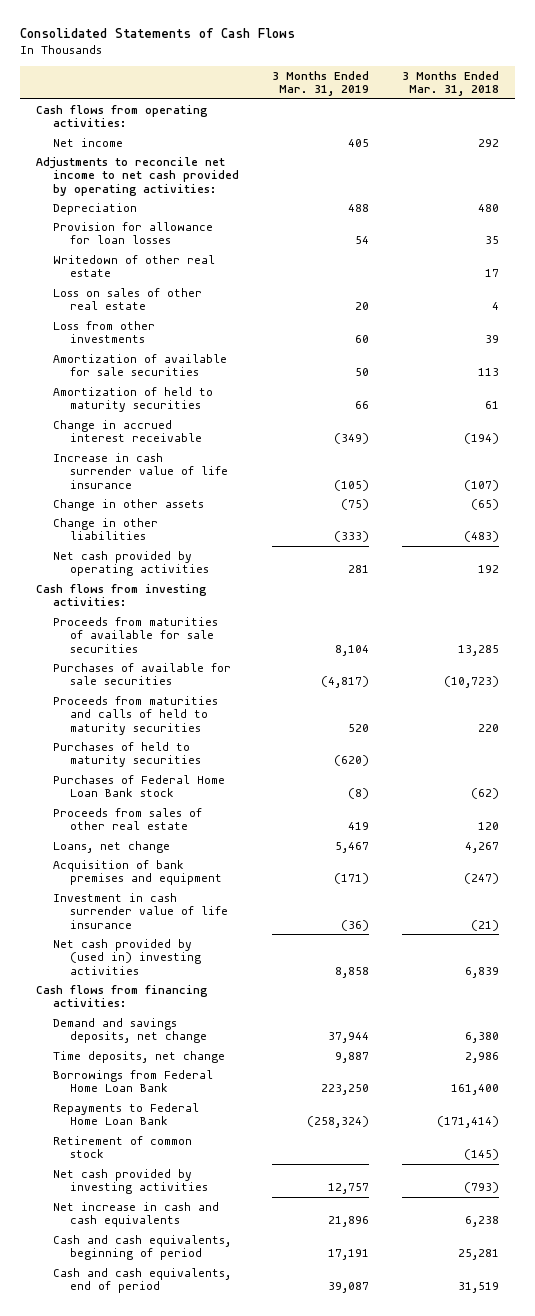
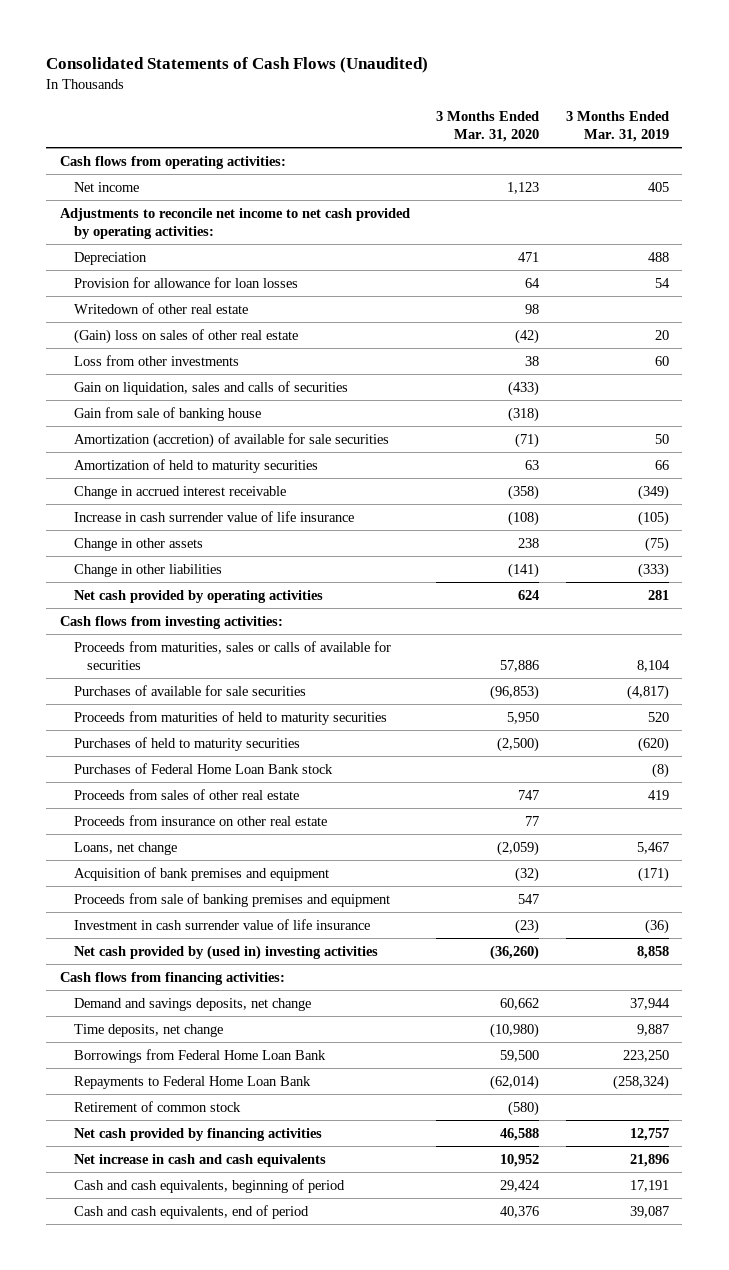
[19,28,295,39] Consolidated Statements of Cash Flows -> [46,57,429,74] Consolidated Statements of Cash Flows (Unaudited)
[401,70,499,97] 3 Months Ended Mar. 31, 2018 -> none
none -> [436,111,540,143] 3 Months Ended Mar. 31, 2020
[53,287,203,311] Loss on sales of other real estate -> [73,328,298,344] (Gain) loss on sales of other real estate
none -> [73,380,348,395] Gain on liquidation, sales and calls of securities
none -> [73,406,261,421] Gain from sale of banking house
[53,353,228,377] Amortization of available for sale securities -> [73,432,389,448] Amortization (accretion) of available for sale securities
[53,616,219,654] Proceeds from maturities of available for sale securities -> [73,640,391,670] Proceeds from maturities, sales or calls of available for securities
[53,695,219,736] Proceeds from maturities and calls of held to maturity securities -> [73,710,387,725] Proceeds from maturities of held to maturity securities
none -> [73,814,327,826] Proceeds from insurance on other real estate
none -> [73,892,390,907] Proceeds from sale of banking premises and equipment
[53,1168,209,1195] Net cash provided by investing activities -> [73,1127,322,1141] Net cash provided by financing activities

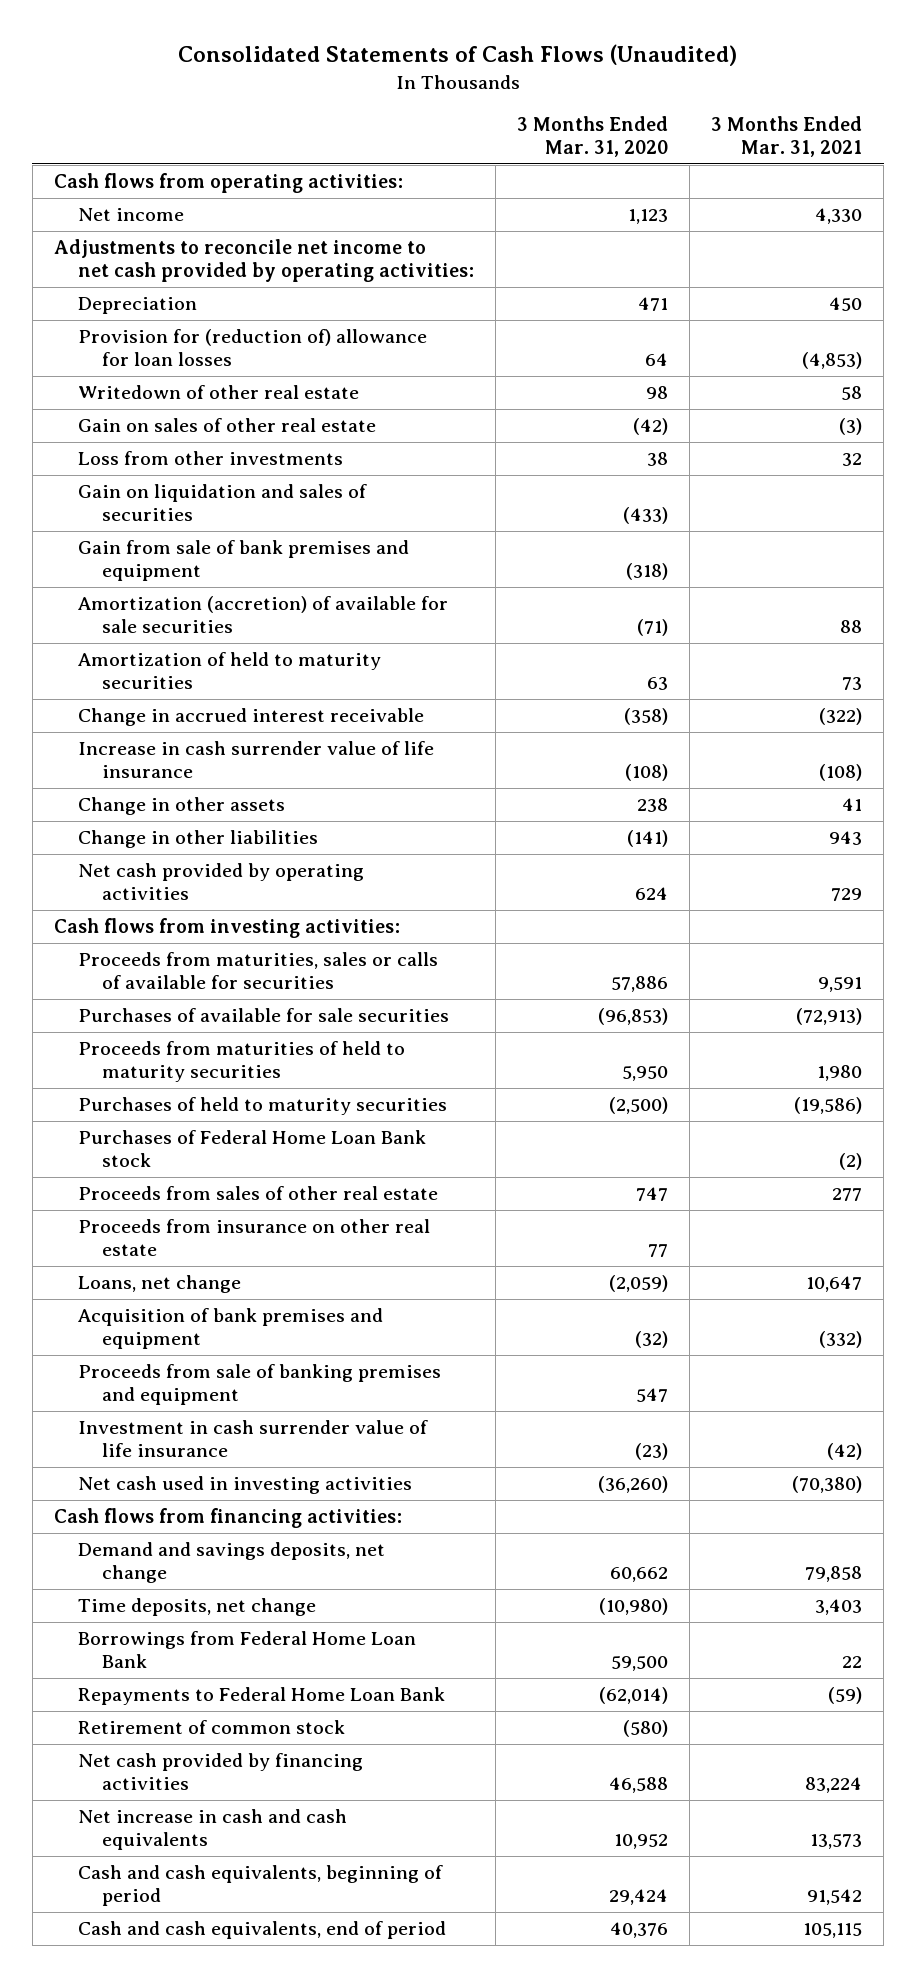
[566,111,670,143] 3 Months Ended Mar. 31, 2019 -> none
none -> [711,116,863,157] 3 Months Ended Mar. 31, 2021
[73,276,298,288] Provision for allowance for loan losses -> [77,329,427,366] Provision for (reduction of) allowance for loan losses
[73,328,298,344] (Gain) loss on sales of other real estate -> [77,418,376,433] Gain on sales of other real estate
[73,380,348,395] Gain on liquidation, sales and calls of securities -> [77,484,367,521] Gain on liquidation and sales of securities
[73,406,261,421] Gain from sale of banking house -> [77,540,409,581] Gain from sale of bank premises and equipment
[73,944,378,960] Net cash provided by (used in) investing activities -> [77,1476,412,1495] Net cash used in investing activities

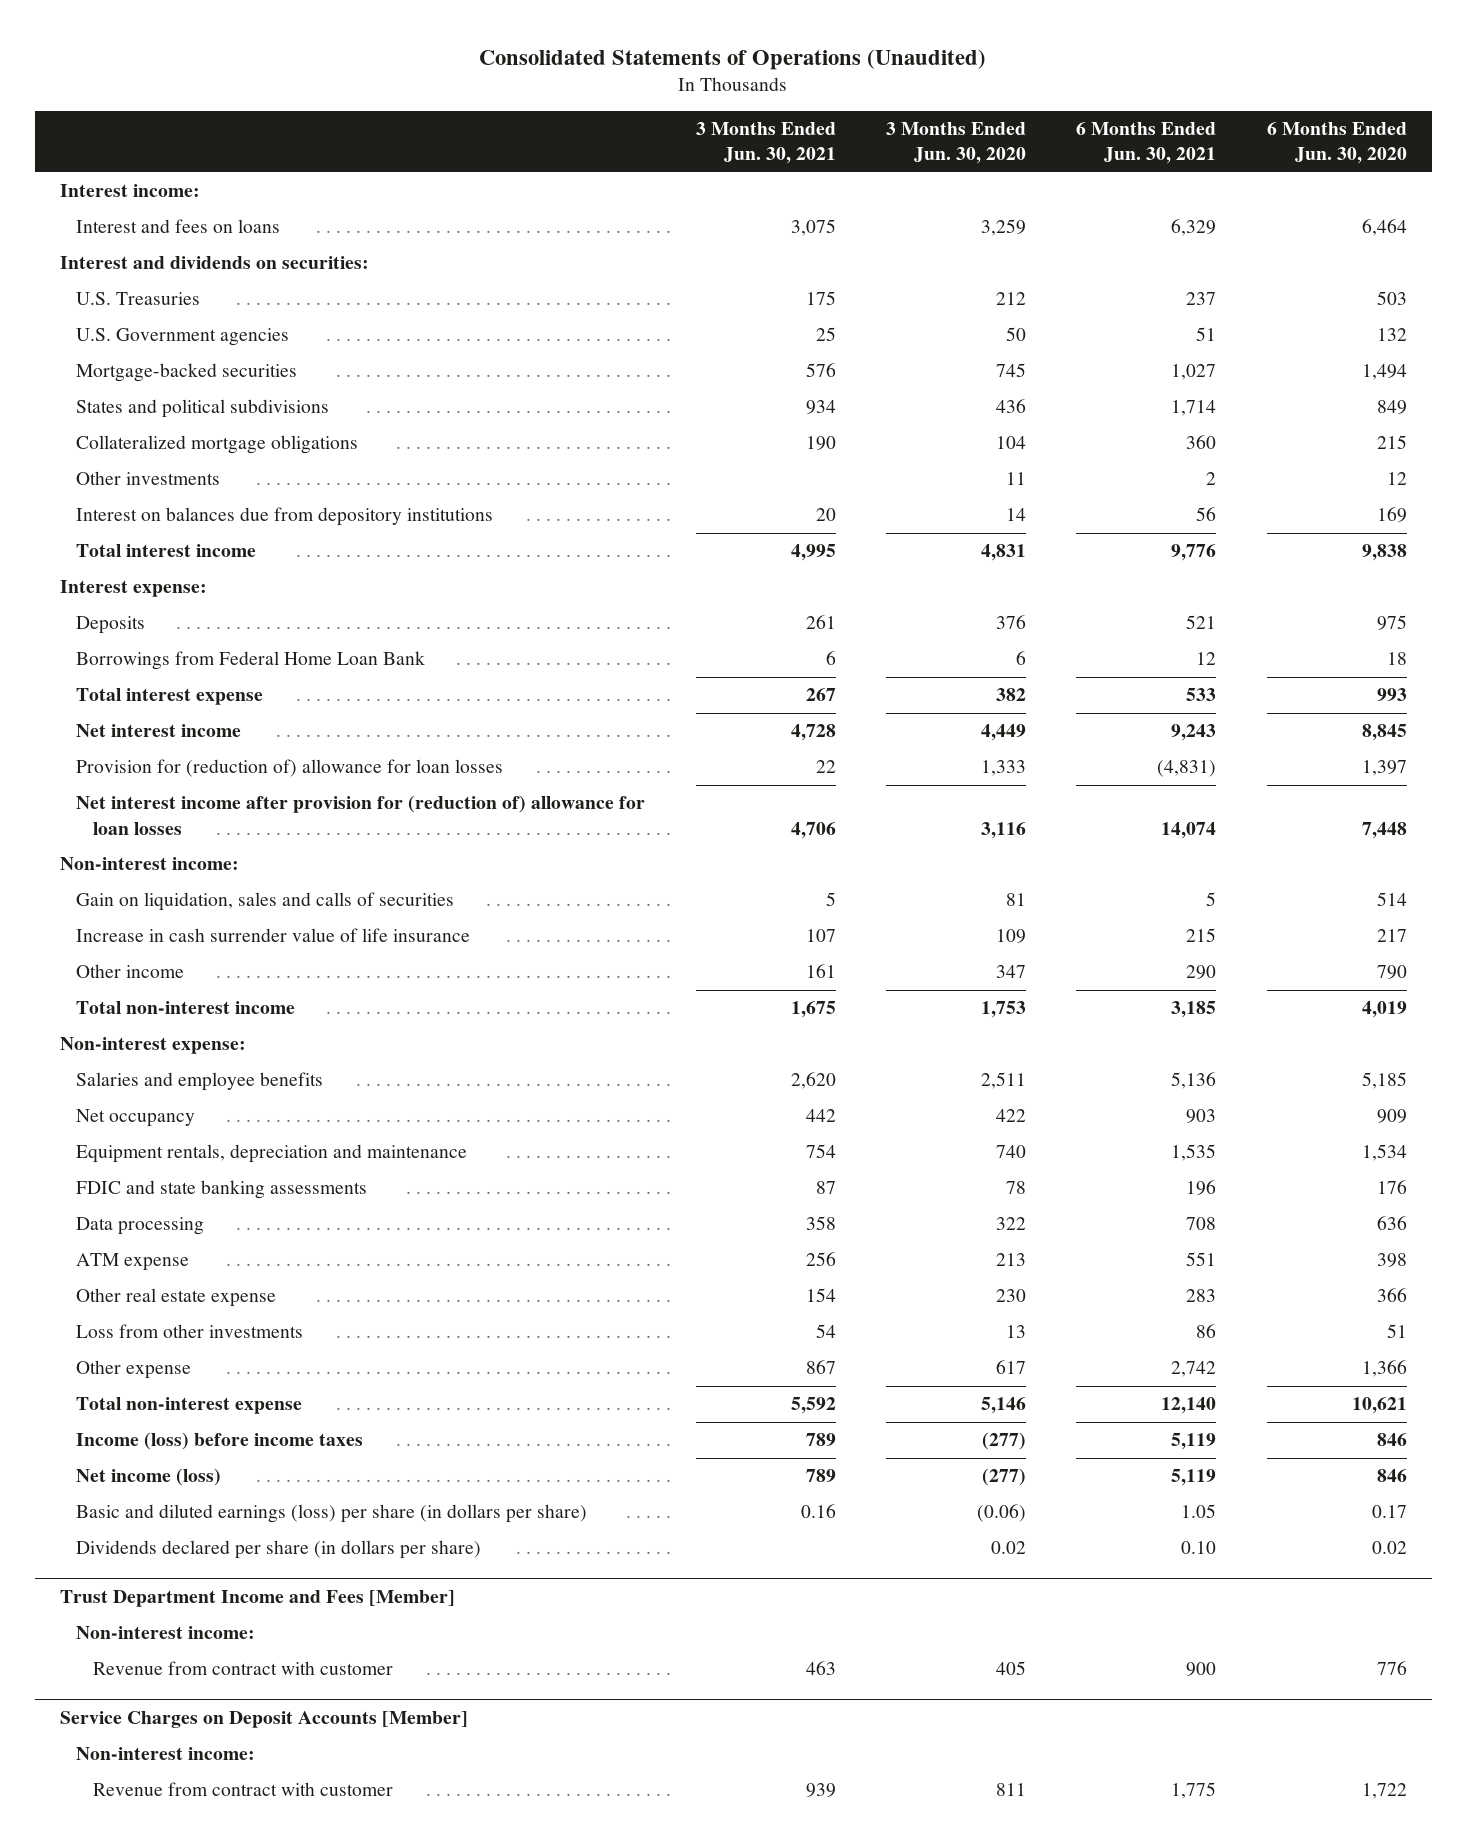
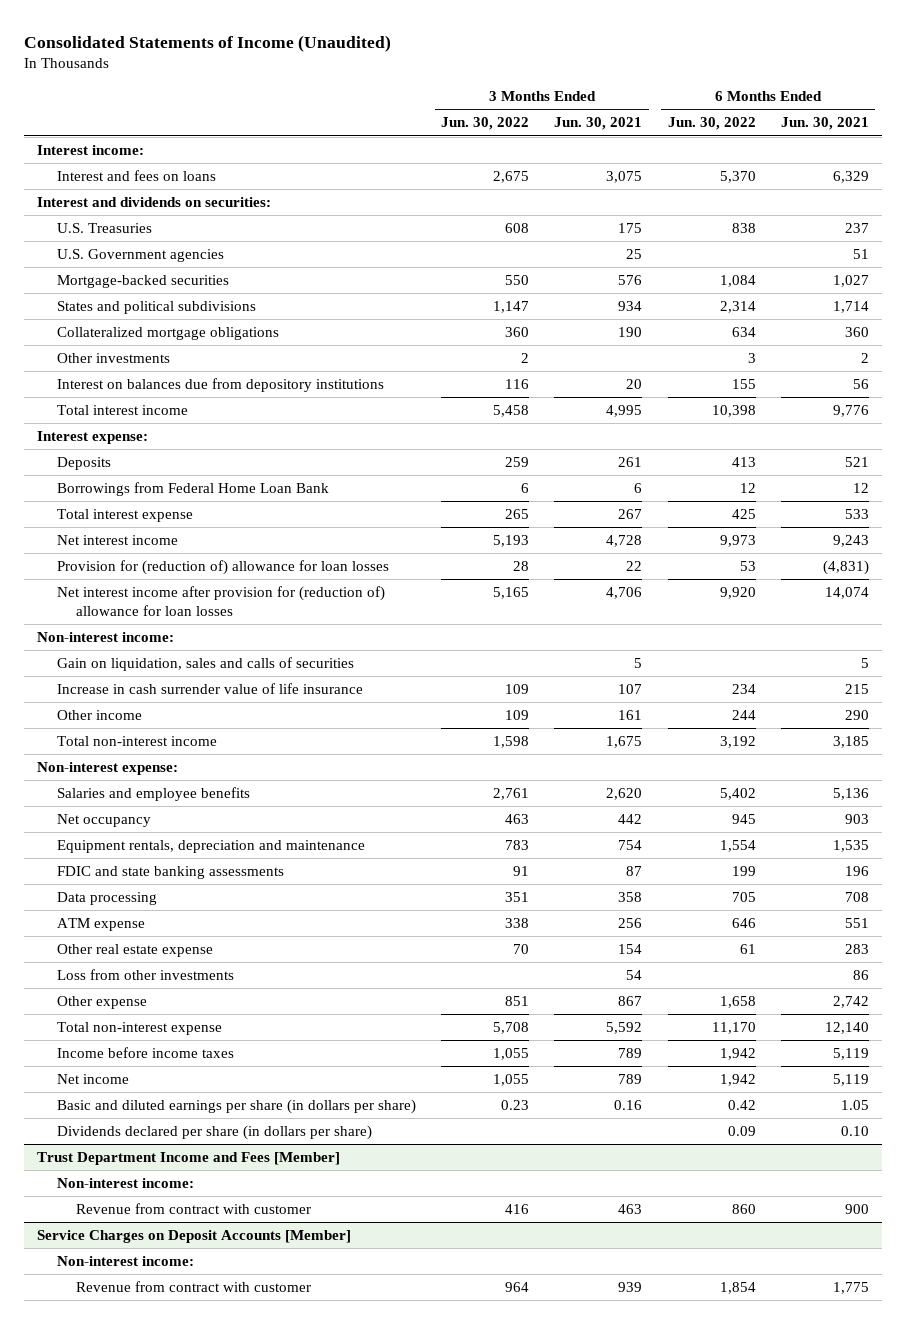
[479,49,987,71] Consolidated Statements of Operations (Unaudited) -> [24,34,392,52] Consolidated Statements of Income (Unaudited)
[886,121,1027,165] 3 Months Ended Jun. 30, 2020 -> none
[1266,121,1407,165] 6 Months Ended Jun. 30, 2020 -> none
none -> [440,117,529,131] Jun. 30, 2022
none -> [667,117,756,131] Jun. 30, 2022
[76,1432,364,1451] Income (loss) before income taxes -> [56,1047,234,1059] Income before income taxes
[76,1468,222,1487] Net income (loss) -> [56,1074,129,1085] Net income
[76,1504,588,1524] Basic and diluted earnings (loss) per share (in dollars per share) -> [56,1099,416,1115] Basic and diluted earnings per share (in dollars per share)

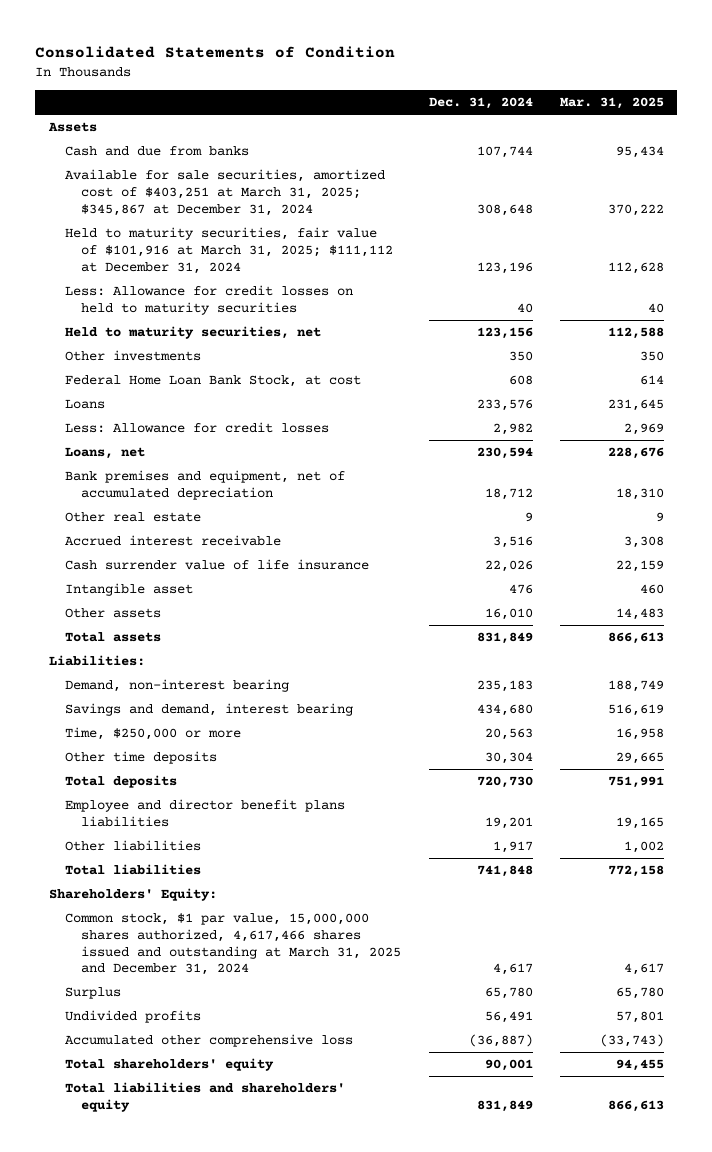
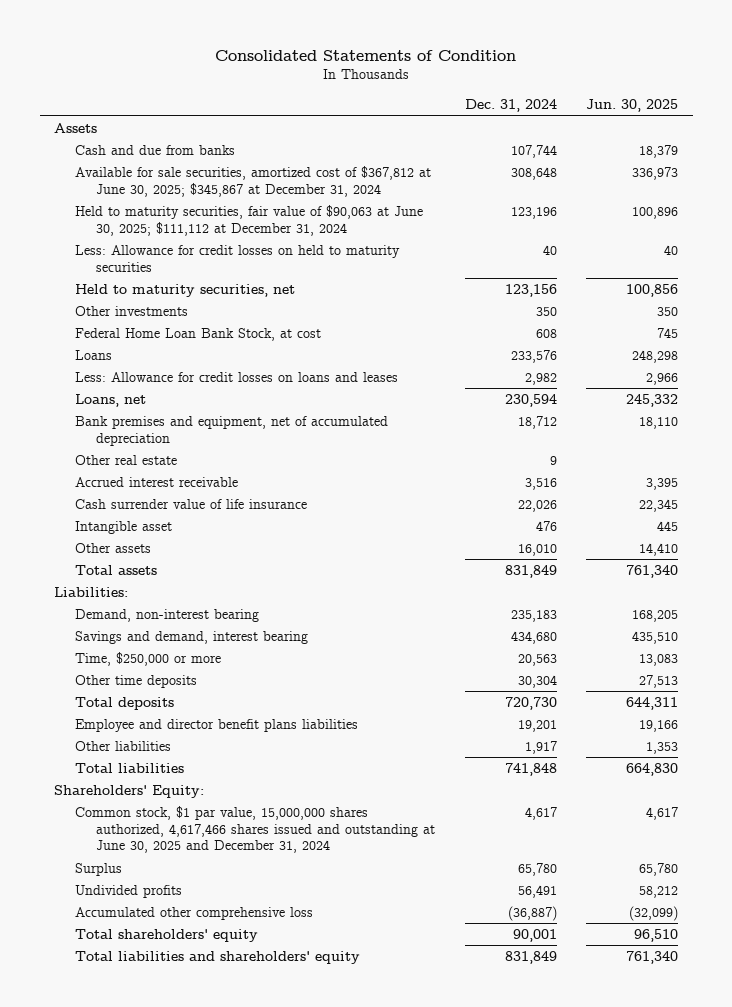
[559,97,664,110] Mar. 31, 2025 -> none
none -> [585,98,678,112] Jun. 30, 2025
[64,169,385,216] Available for sale securities, amortized cost of $403,251 at March 31, 2025; $345,867 at December 31, 2024 -> [75,165,432,197] Available for sale securities, amortized cost of $367,812 at June 30, 2025; $345,867 at December 31, 2024
[64,227,394,274] Held to maturity securities, fair value of $101,916 at March 31, 2025; $111,112 at December 31, 2024 -> [75,204,424,236] Held to maturity securities, fair value of $90,063 at June 30, 2025; $111,112 at December 31, 2024
[64,422,329,434] Less: Allowance for credit losses -> [75,371,399,382] Less: Allowance for credit losses on loans and leases
[64,913,402,976] Common stock, $1 par value, 15,000,000 shares authorized, 4,617,466 shares issued and outstanding at March 31, 2025 and December 31, 2024 -> [75,805,436,854] Common stock, $1 par value, 15,000,000 shares authorized, 4,617,466 shares issued and outstanding at June 30, 2025 and December 31, 2024

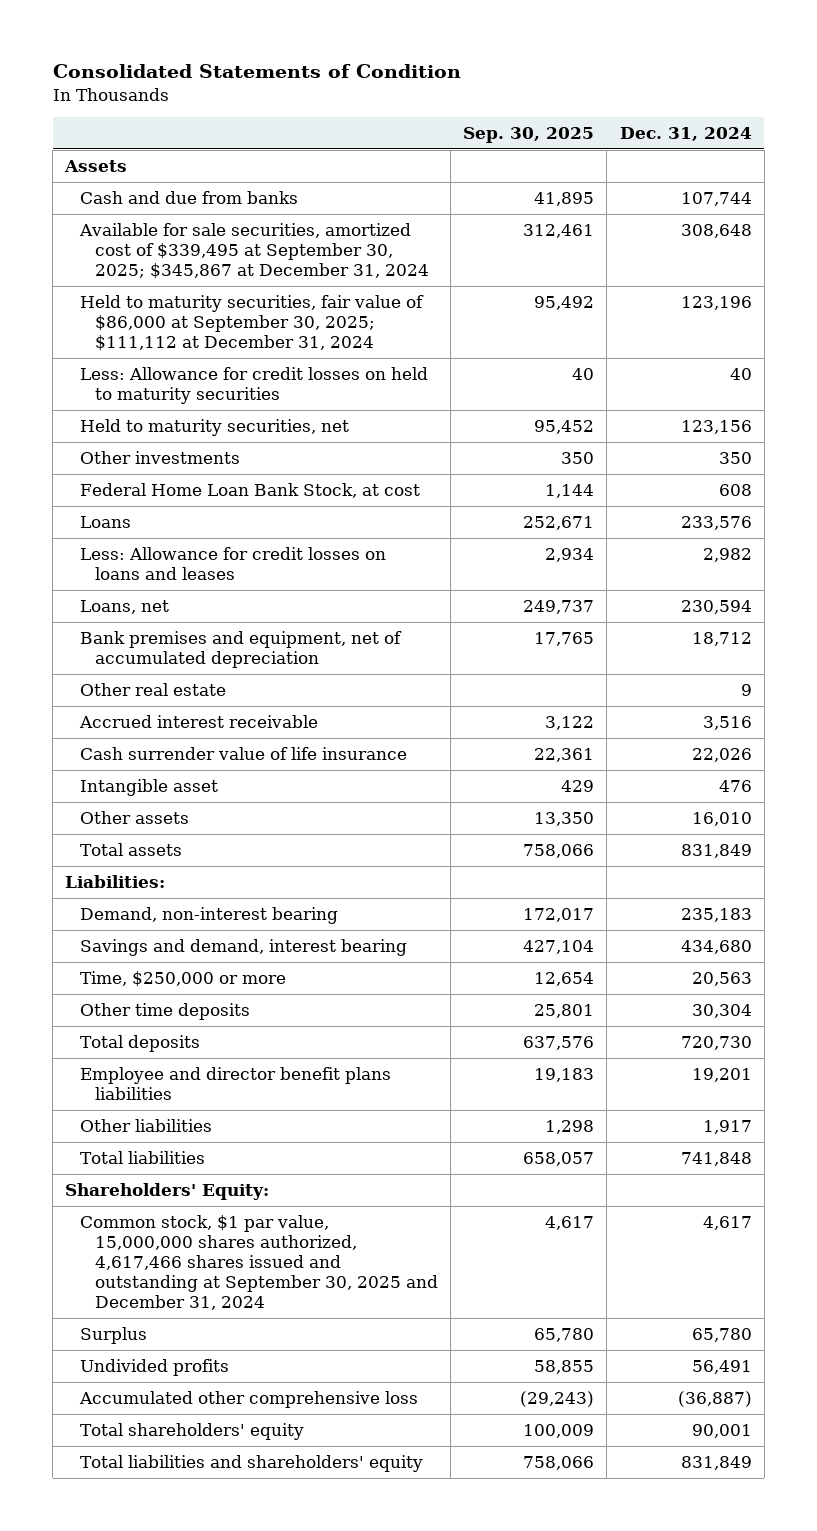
[585,98,678,112] Jun. 30, 2025 -> none
none -> [463,127,595,144] Sep. 30, 2025
[75,165,432,197] Available for sale securities, amortized cost of $367,812 at June 30, 2025; $345,867 at December 31, 2024 -> [79,222,429,279] Available for sale securities, amortized cost of $339,495 at September 30, 2025; $345,867 at December 31, 2024
[75,204,424,236] Held to maturity securities, fair value of $90,063 at June 30, 2025; $111,112 at December 31, 2024 -> [80,294,425,351] Held to maturity securities, fair value of $86,000 at September 30, 2025; $111,112 at December 31, 2024
[75,805,436,854] Common stock, $1 par value, 15,000,000 shares authorized, 4,617,466 shares issued and outstanding at June 30, 2025 and December 31, 2024 -> [80,1214,438,1310] Common stock, $1 par value, 15,000,000 shares authorized, 4,617,466 shares issued and outstanding at September 30, 2025 and December 31, 2024

